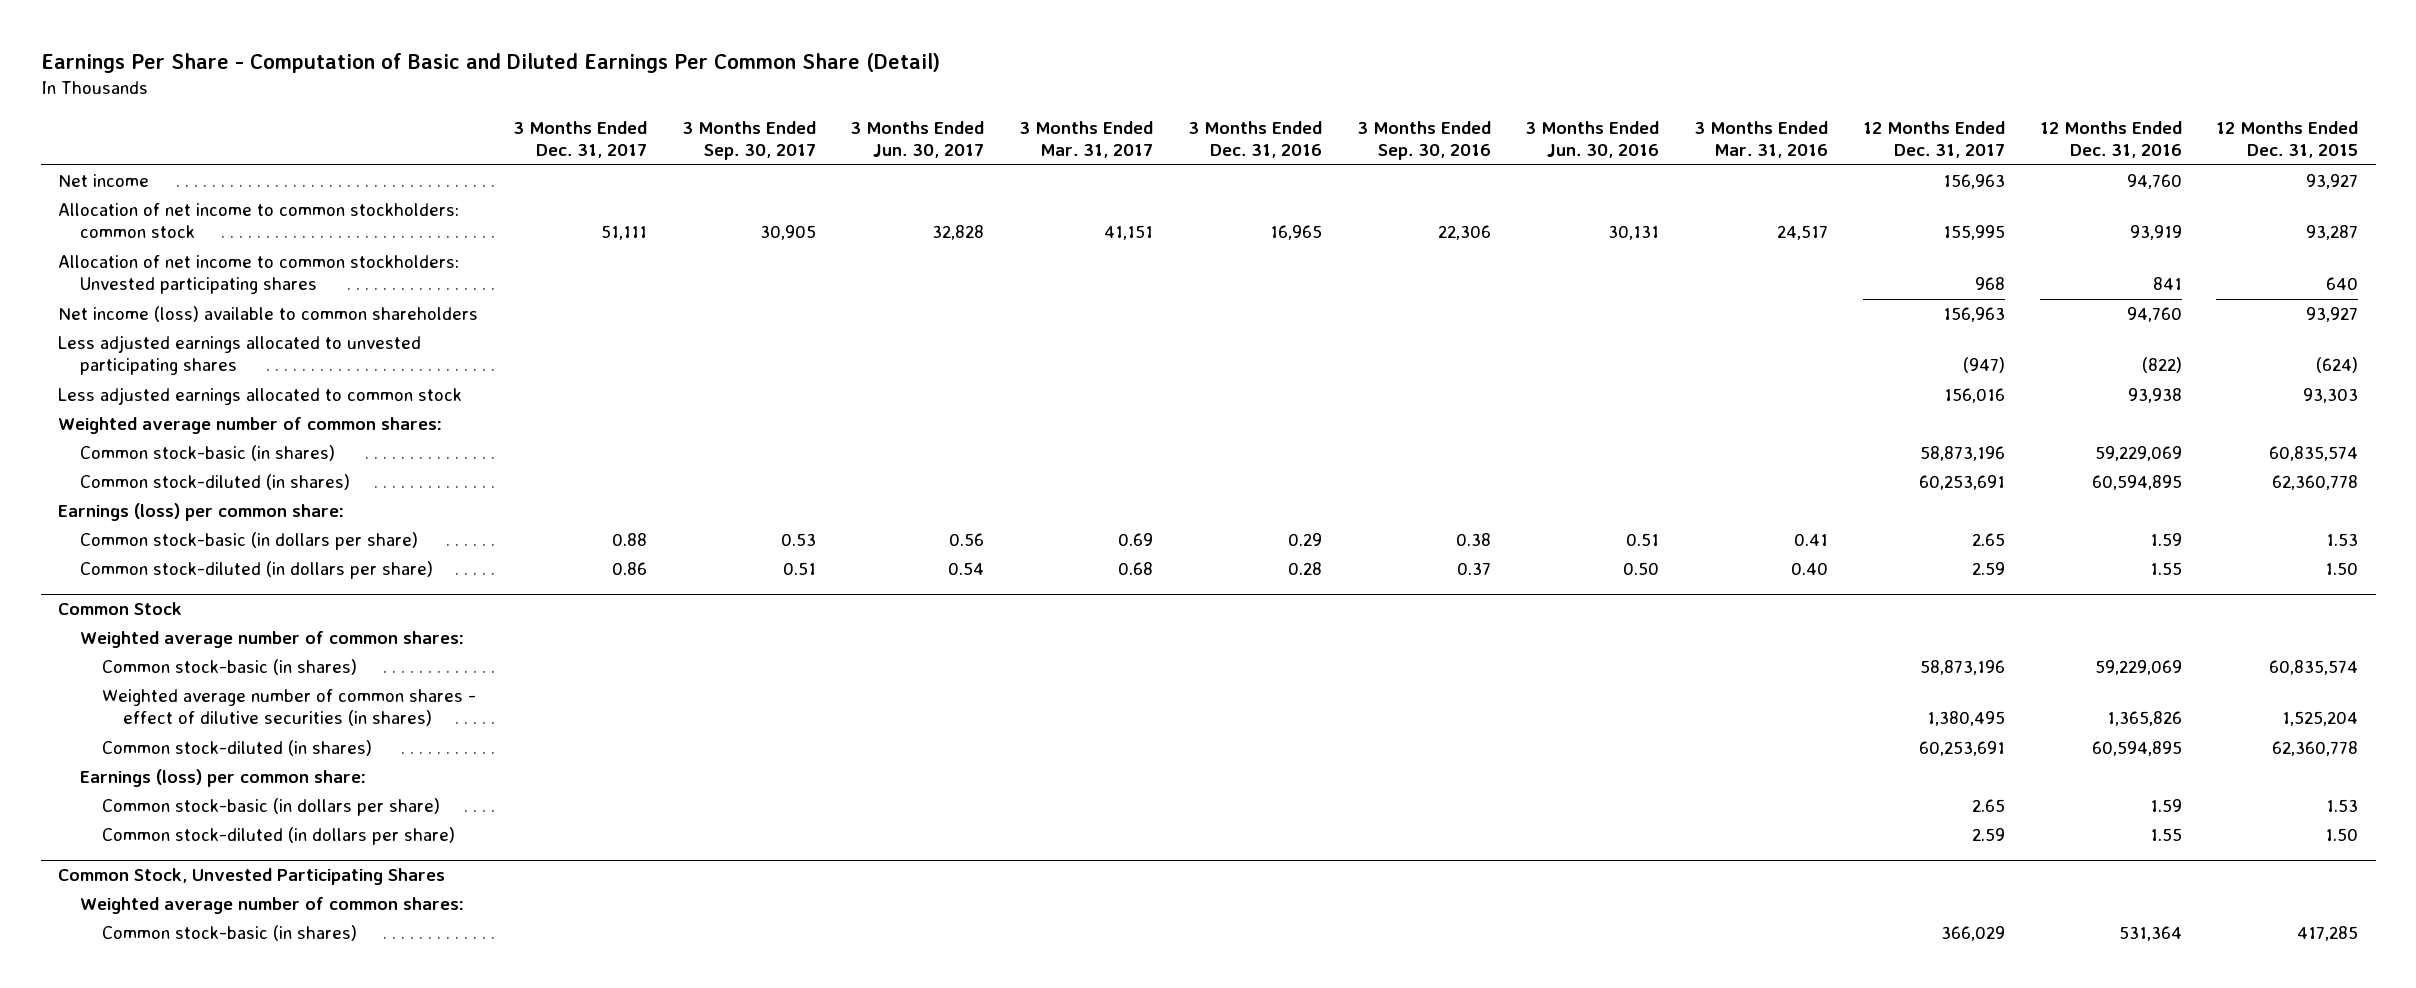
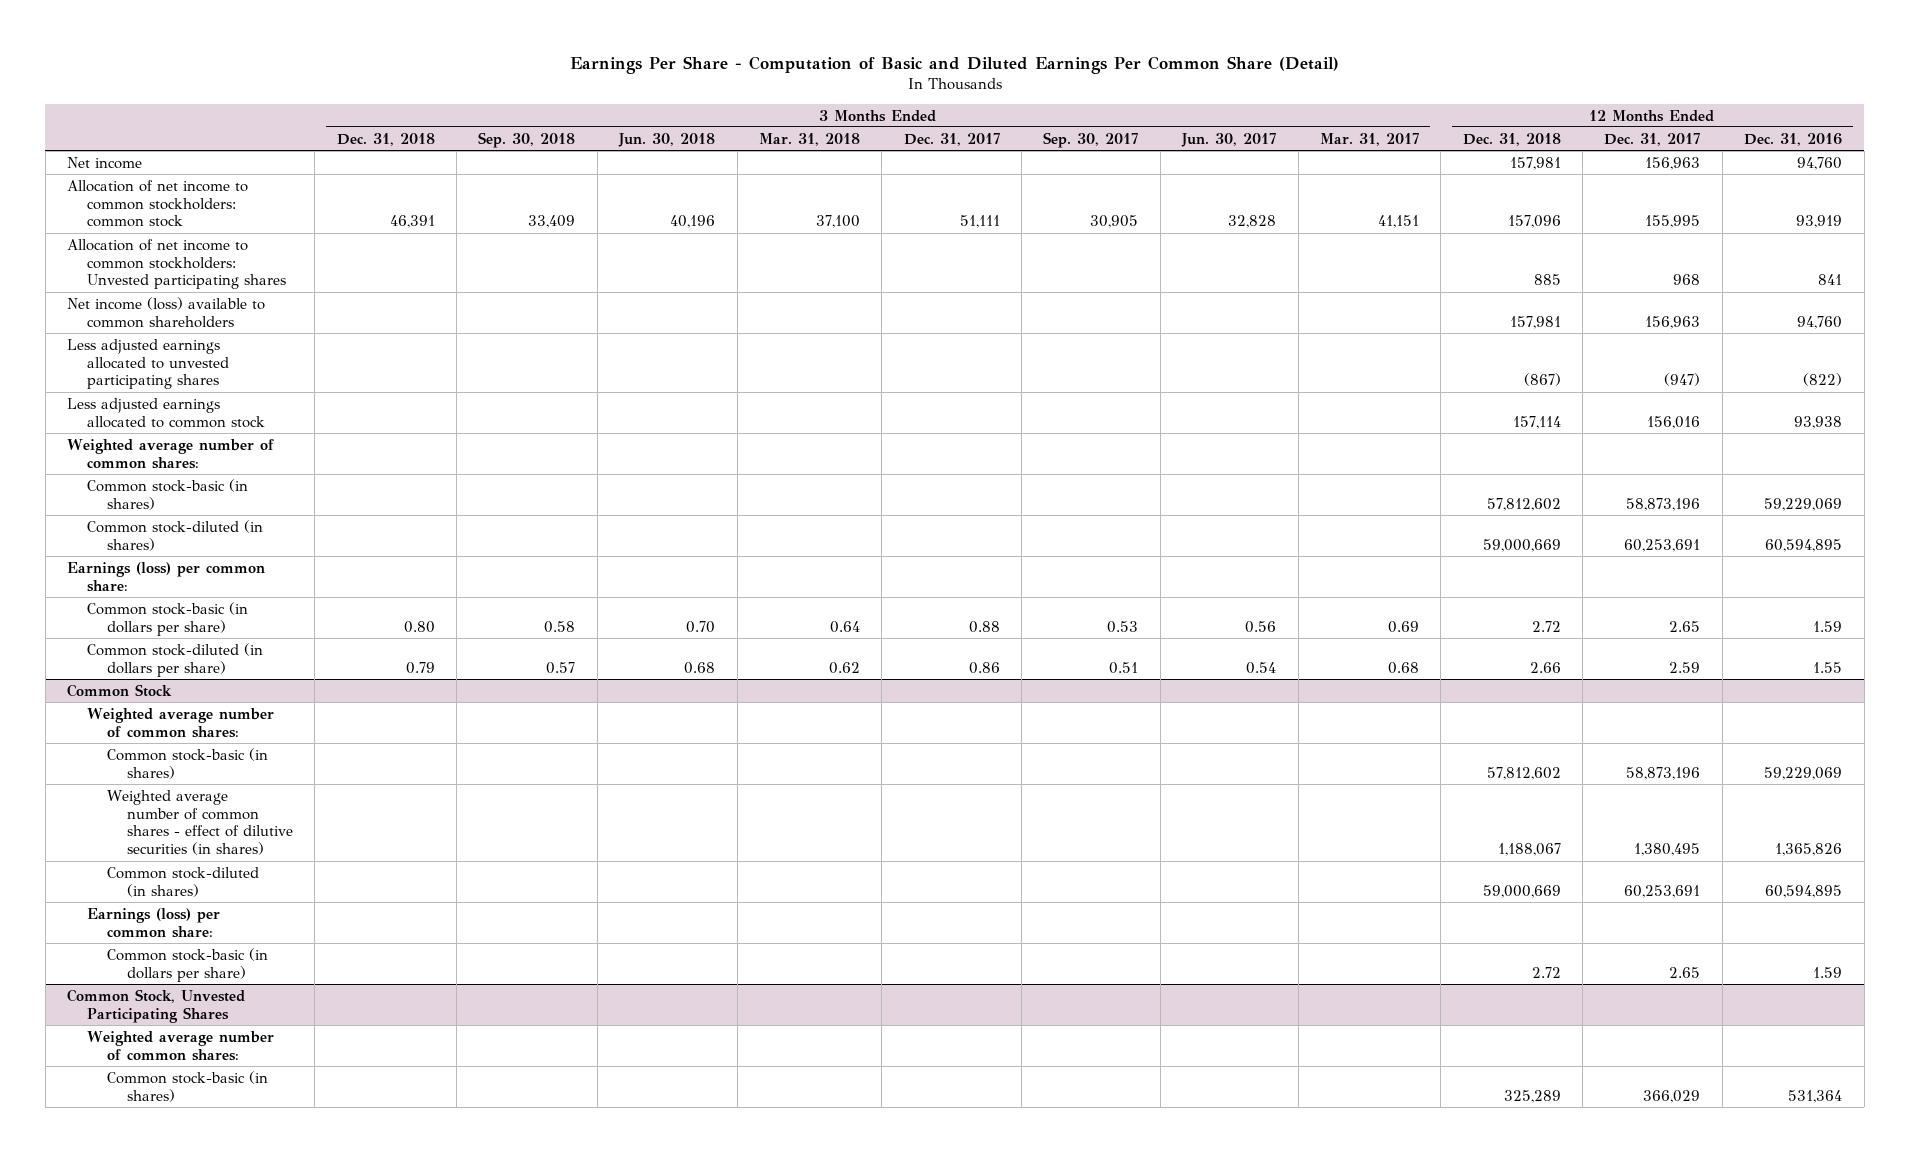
[1187,120,1322,159] 3 Months Ended Dec. 31, 2016 -> none
[1356,120,1491,161] 3 Months Ended Sep. 30, 2016 -> none
[1525,120,1660,159] 3 Months Ended Jun. 30, 2016 -> none
[1694,120,1829,159] 3 Months Ended Mar. 31, 2016 -> none
[2216,120,2359,159] 12 Months Ended Dec. 31, 2015 -> none
none -> [336,132,435,146] Dec. 31, 2018
none -> [478,131,576,148] Sep. 30, 2018
none -> [618,132,716,147] Jun. 30, 2018
none -> [758,132,860,146] Mar. 31, 2018
none -> [1462,132,1561,146] Dec. 31, 2018
[101,826,455,845] Common stock-diluted (in dollars per share) -> none

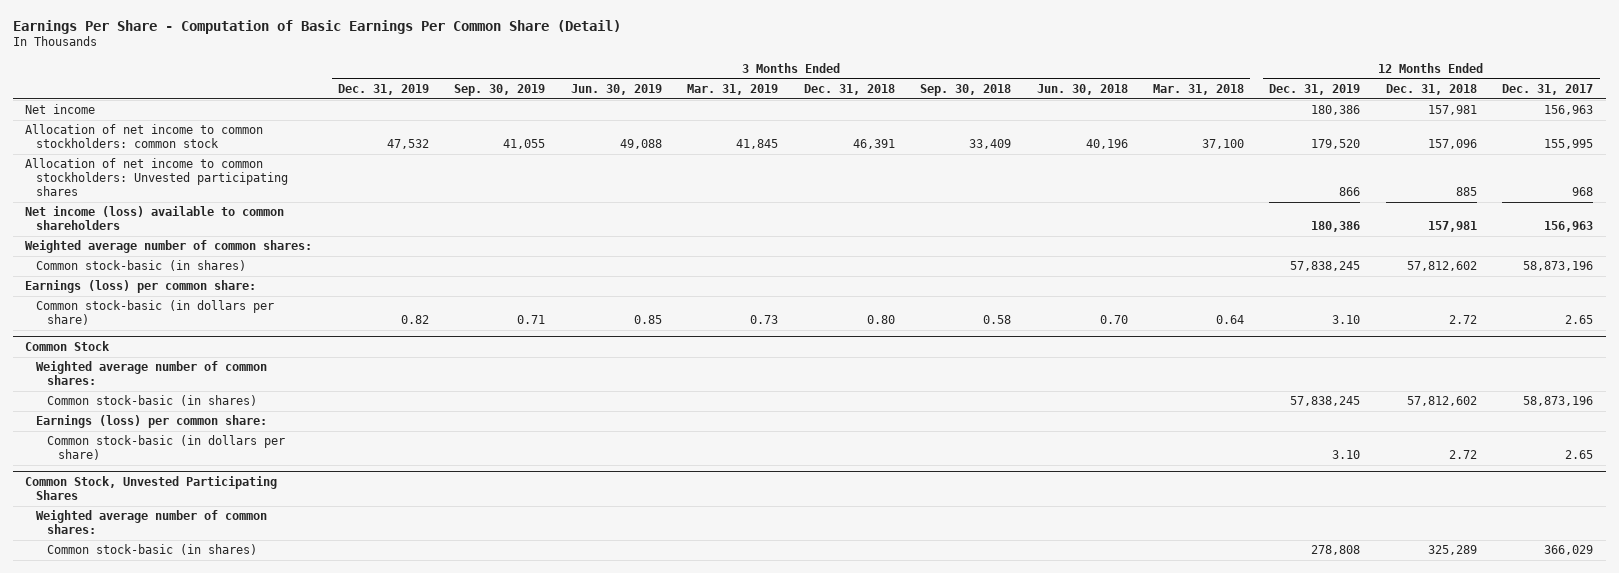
[569,55,1339,74] Earnings Per Share - Computation of Basic and Diluted Earnings Per Common Share (Detail) -> [12,19,621,34] Earnings Per Share - Computation of Basic Earnings Per Common Share (Detail)
[903,132,1000,146] Dec. 31, 2017 -> none
[1043,131,1139,148] Sep. 30, 2017 -> none
[1181,132,1277,147] Jun. 30, 2017 -> none
[1319,132,1419,146] Mar. 31, 2017 -> none
[1744,132,1843,146] Dec. 31, 2016 -> none
none -> [337,83,429,95] Dec. 31, 2019
none -> [454,83,546,96] Sep. 30, 2019
none -> [570,83,662,95] Jun. 30, 2019
none -> [687,83,779,95] Mar. 31, 2019
none -> [1269,83,1361,95] Dec. 31, 2019
[67,338,230,390] Less adjusted earnings allocated to unvested participating shares -> none
[67,397,266,428] Less adjusted earnings allocated to common stock -> none
[87,519,264,551] Common stock-diluted (in shares) -> none
[87,642,264,677] Common stock-diluted (in dollars per share) -> none
[107,789,293,856] Weighted average number of common shares - effect of dilutive securities (in shares) -> none
[107,866,260,897] Common stock-diluted (in shares) -> none

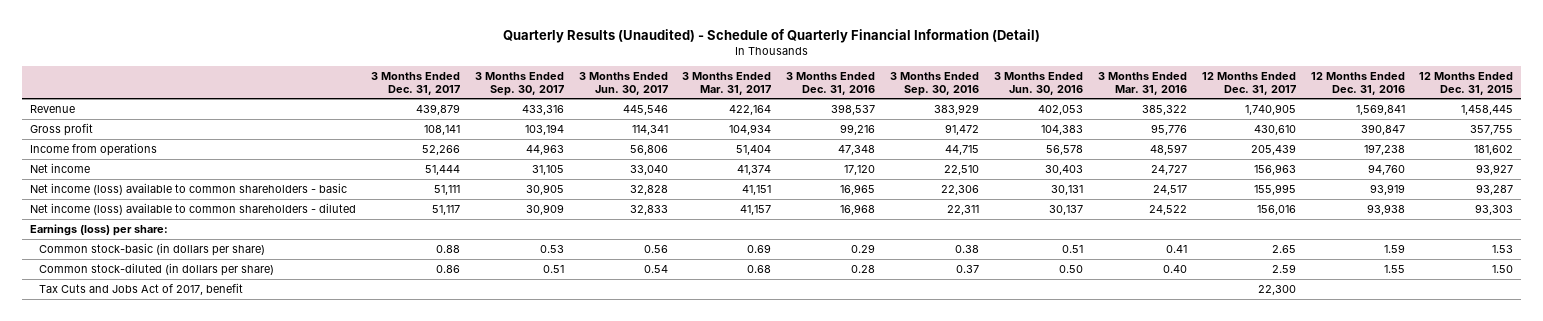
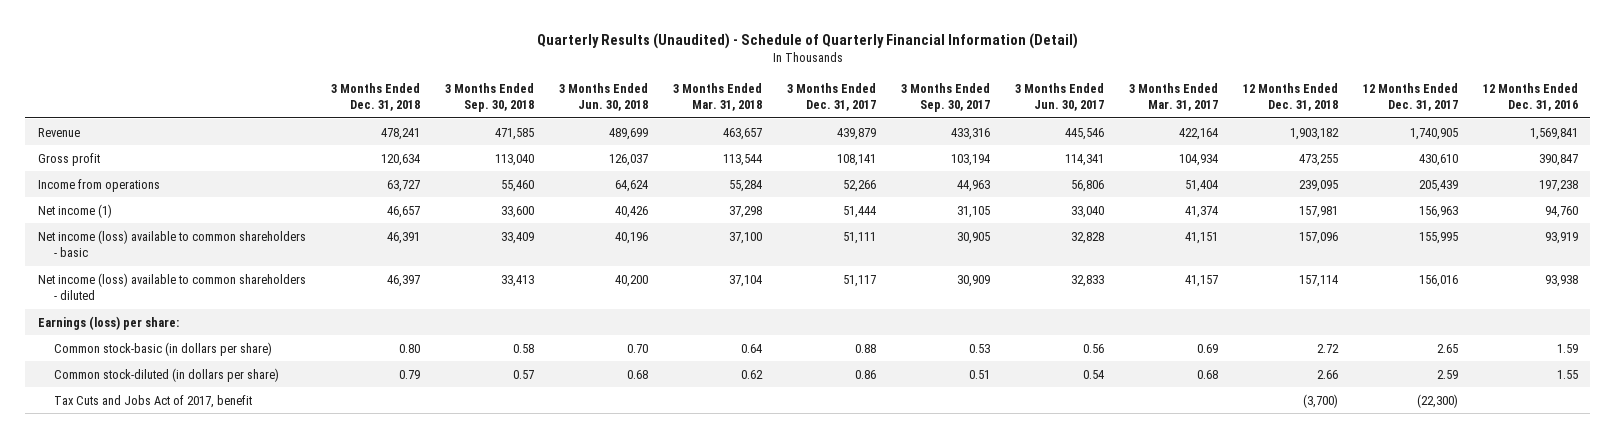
[786,71,876,95] 3 Months Ended Dec. 31, 2016 -> none
[890,71,980,96] 3 Months Ended Sep. 30, 2016 -> none
[993,71,1083,95] 3 Months Ended Jun. 30, 2016 -> none
[1097,71,1187,95] 3 Months Ended Mar. 31, 2016 -> none
[1419,71,1514,95] 12 Months Ended Dec. 31, 2015 -> none
none -> [330,82,420,111] 3 Months Ended Dec. 31, 2018
none -> [444,82,534,112] 3 Months Ended Sep. 30, 2018
none -> [558,82,648,111] 3 Months Ended Jun. 30, 2018
none -> [672,82,762,111] 3 Months Ended Mar. 31, 2018
none -> [1242,82,1338,111] 12 Months Ended Dec. 31, 2018
[29,162,90,173] Net income -> [37,203,112,218] Net income (1)
[1257,284,1296,295] 22,300 -> [1416,393,1458,408] (22,300)

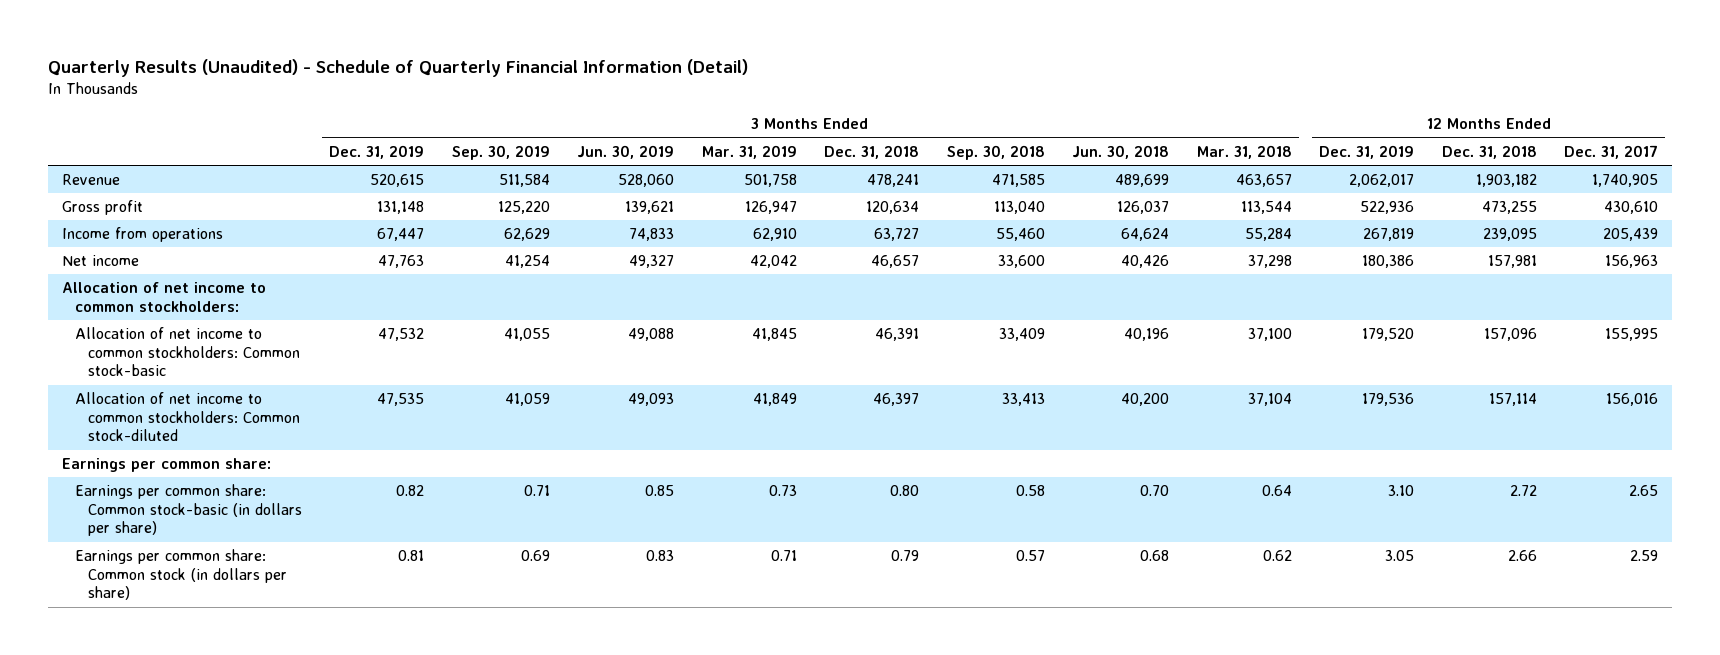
[786,82,876,111] 3 Months Ended Dec. 31, 2017 -> none
[900,82,990,112] 3 Months Ended Sep. 30, 2017 -> none
[1014,82,1104,111] 3 Months Ended Jun. 30, 2017 -> none
[1128,82,1218,111] 3 Months Ended Mar. 31, 2017 -> none
[1482,82,1578,111] 12 Months Ended Dec. 31, 2016 -> none
none -> [329,144,425,159] Dec. 31, 2019
none -> [451,144,550,160] Sep. 30, 2019
none -> [577,144,675,159] Jun. 30, 2019
none -> [701,144,797,159] Mar. 31, 2019
none -> [1319,144,1415,159] Dec. 31, 2019
[53,394,252,408] Tax Cuts and Jobs Act of 2017, benefit -> none
[37,203,112,218] Net income (1) -> [62,255,140,267] Net income
none -> [62,282,267,312] Allocation of net income to common stockholders:
[37,229,306,258] Net income (loss) available to common shareholders - basic -> [74,327,300,377] Allocation of net income to common stockholders: Common stock-basic
[37,272,306,301] Net income (loss) available to common shareholders - diluted -> [74,392,300,442] Allocation of net income to common stockholders: Common stock-diluted
[37,315,179,330] Earnings (loss) per share: -> [62,458,272,473] Earnings per common share:
[53,341,272,356] Common stock-basic (in dollars per share) -> [74,484,302,537] Earnings per common share: Common stock-basic (in dollars per share)
[53,367,279,382] Common stock-diluted (in dollars per share) -> [74,549,287,601] Earnings per common share: Common stock (in dollars per share)

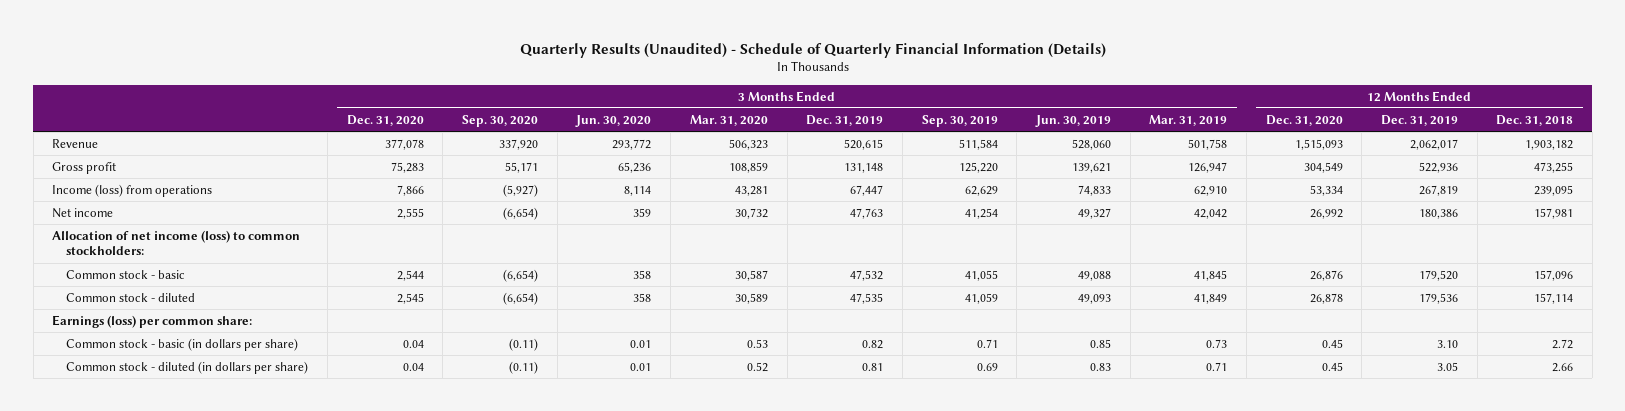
[48,58,749,77] Quarterly Results (Unaudited) - Schedule of Quarterly Financial Information (Detail) -> [519,42,1106,58] Quarterly Results (Unaudited) - Schedule of Quarterly Financial Information (Details)
[824,144,920,159] Dec. 31, 2018 -> none
[946,144,1045,160] Sep. 30, 2018 -> none
[1072,144,1170,159] Jun. 30, 2018 -> none
[1196,144,1292,159] Mar. 31, 2018 -> none
[1564,144,1659,159] Dec. 31, 2017 -> none
none -> [346,114,424,126] Dec. 31, 2020
none -> [462,114,539,127] Sep. 30, 2020
none -> [575,114,652,127] Jun. 30, 2020
none -> [689,114,768,126] Mar. 31, 2020
none -> [1265,114,1343,126] Dec. 31, 2020
[62,227,224,243] Income from operations -> [52,183,213,197] Income (loss) from operations
[62,282,267,312] Allocation of net income to common stockholders: -> [52,229,301,256] Allocation of net income (loss) to common stockholders:
[74,327,300,377] Allocation of net income to common stockholders: Common stock-basic -> [66,269,186,279] Common stock - basic
[74,392,300,442] Allocation of net income to common stockholders: Common stock-diluted -> [66,292,196,302] Common stock - diluted
[62,458,272,473] Earnings per common share: -> [52,314,253,328] Earnings (loss) per common share:
[74,484,302,537] Earnings per common share: Common stock-basic (in dollars per share) -> [66,337,299,351] Common stock - basic (in dollars per share)
[74,549,287,601] Earnings per common share: Common stock (in dollars per share) -> [66,360,309,374] Common stock - diluted (in dollars per share)

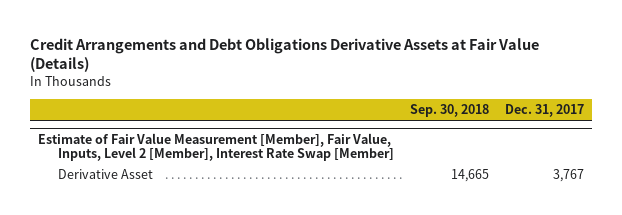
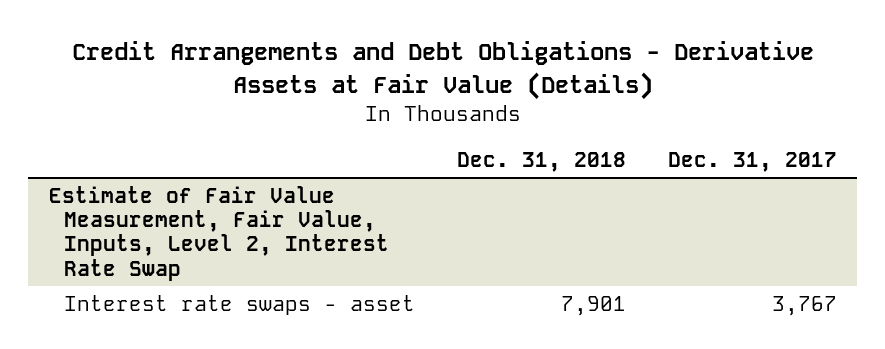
[29,37,539,73] Credit Arrangements and Debt Obligations Derivative Assets at Fair Value (Details) -> [71,41,814,101] Credit Arrangements and Debt Obligations - Derivative Assets at Fair Value (Details)
[409,104,489,118] Sep. 30, 2018 -> none
none -> [457,152,627,173] Dec. 31, 2018
[37,132,394,162] Estimate of Fair Value Measurement [Member], Fair Value, Inputs, Level 2 [Member], Interest Rate Swap [Member] -> [48,185,390,281] Estimate of Fair Value Measurement, Fair Value, Inputs, Level 2, Interest Rate Swap
[57,169,153,180] Derivative Asset -> [64,294,416,315] Interest rate swaps - asset

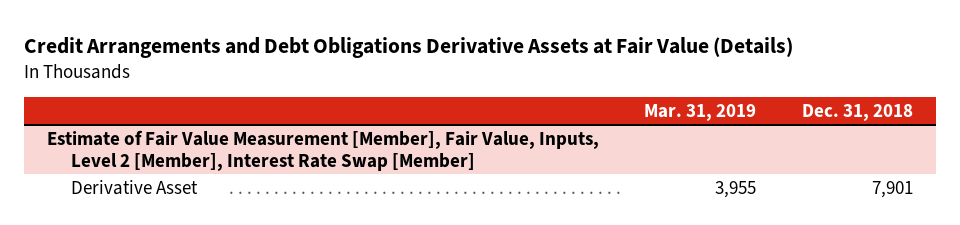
[71,41,814,101] Credit Arrangements and Debt Obligations - Derivative Assets at Fair Value (Details) -> [23,37,793,59] Credit Arrangements and Debt Obligations Derivative Assets at Fair Value (Details)
[667,152,837,173] Dec. 31, 2017 -> none
none -> [644,103,757,121] Mar. 31, 2019
[48,185,390,281] Estimate of Fair Value Measurement, Fair Value, Inputs, Level 2, Interest Rate Swap -> [46,129,599,171] Estimate of Fair Value Measurement [Member], Fair Value, Inputs, Level 2 [Member], Interest Rate Swap [Member]
[64,294,416,315] Interest rate swaps - asset -> [70,179,198,195] Derivative Asset

